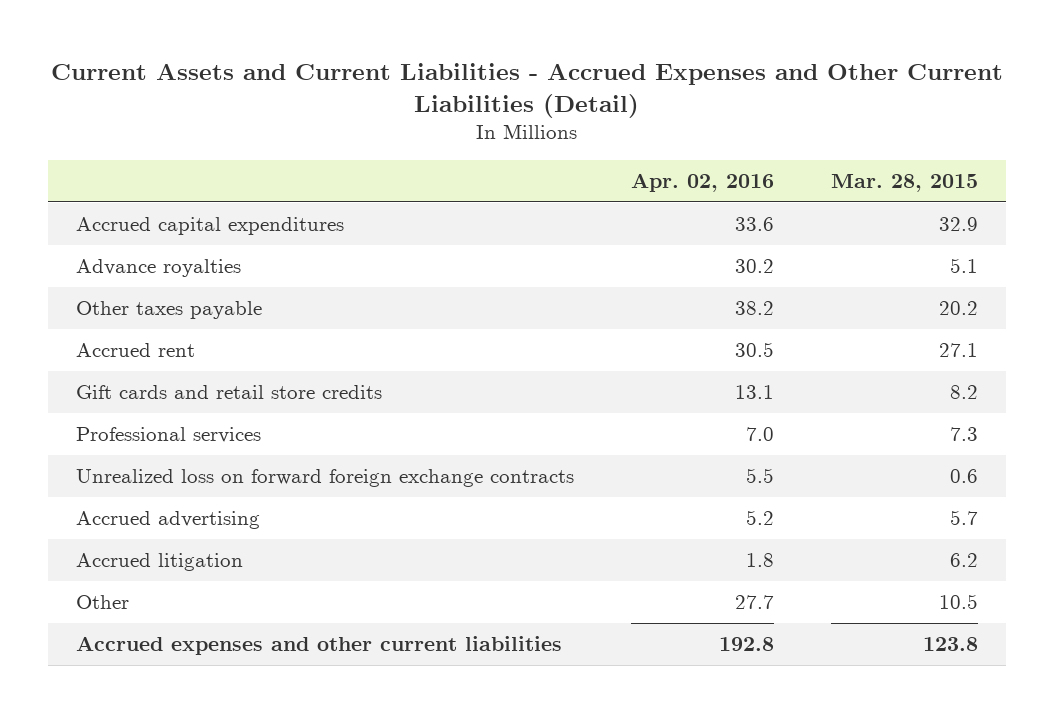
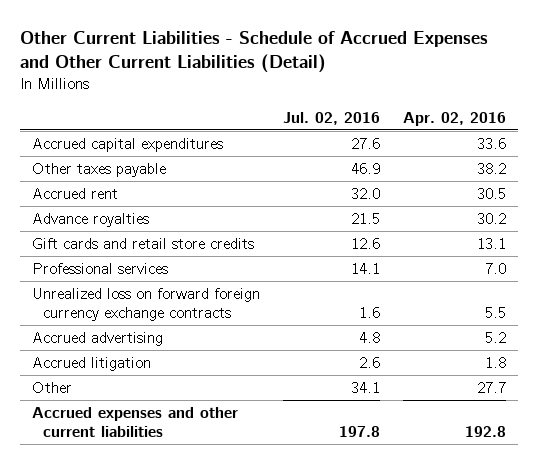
[51,62,1004,118] Current Assets and Current Liabilities - Accrued Expenses and Other Current Liabilities (Detail) -> [19,31,488,74] Other Current Liabilities - Schedule of Accrued Expenses and Other Current Liabilities (Detail)
[830,173,978,192] Mar. 28, 2015 -> none
none -> [282,111,380,125] Jul. 02, 2016
[76,259,242,278] Advance royalties -> [31,212,149,227] Advance royalties
[76,469,575,488] Unrealized loss on forward foreign exchange contracts -> [31,287,260,322] Unrealized loss on forward foreign currency exchange contracts

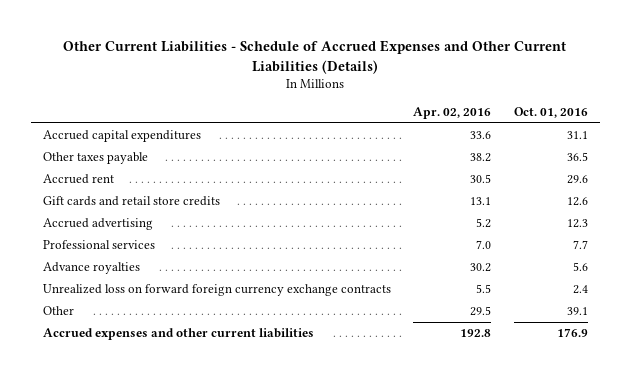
[19,31,488,74] Other Current Liabilities - Schedule of Accrued Expenses and Other Current Liabilities (Detail) -> [63,39,567,74] Other Current Liabilities - Schedule of Accrued Expenses and Other Current Liabilities (Details)
[282,111,380,125] Jul. 02, 2016 -> none
none -> [514,106,589,118] Oct. 01, 2016
[31,331,163,346] Accrued advertising -> [42,218,153,231] Accrued advertising
[31,212,149,227] Advance royalties -> [42,262,140,275] Advance royalties
[31,356,151,371] Accrued litigation -> none
[476,381,506,393] 27.7 -> [470,306,492,317] 29.5

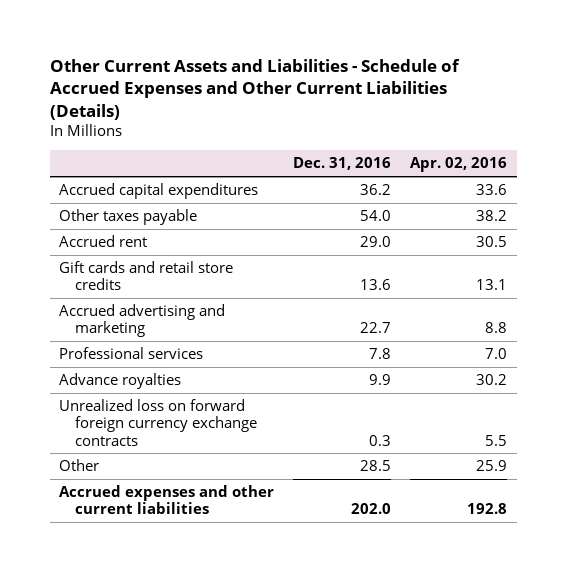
[63,39,567,74] Other Current Liabilities - Schedule of Accrued Expenses and Other Current Liabilities (Details) -> [49,58,460,120] Other Current Assets and Liabilities - Schedule of Accrued Expenses and Other Current Liabilities (Details)
[514,106,589,118] Oct. 01, 2016 -> none
none -> [293,157,392,171] Dec. 31, 2016
[42,218,153,231] Accrued advertising -> [59,303,226,338] Accrued advertising and marketing
[476,218,492,229] 5.2 -> [485,322,508,334] 8.8
[470,306,492,317] 29.5 -> [476,459,508,471] 25.9

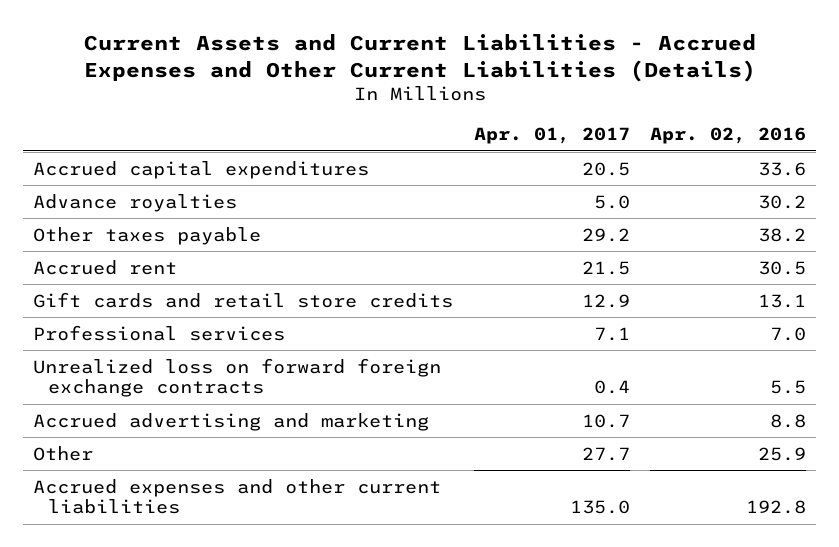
[49,58,460,120] Other Current Assets and Liabilities - Schedule of Accrued Expenses and Other Current Liabilities (Details) -> [83,33,756,82] Current Assets and Current Liabilities - Accrued Expenses and Other Current Liabilities (Details)
[293,157,392,171] Dec. 31, 2016 -> none
none -> [473,127,630,145] Apr. 01, 2017
[59,372,182,389] Advance royalties -> [33,193,238,212] Advance royalties
[59,398,258,446] Unrealized loss on forward foreign currency exchange contracts -> [33,357,442,398] Unrealized loss on forward foreign exchange contracts
[59,303,226,338] Accrued advertising and marketing -> [33,412,430,431] Accrued advertising and marketing

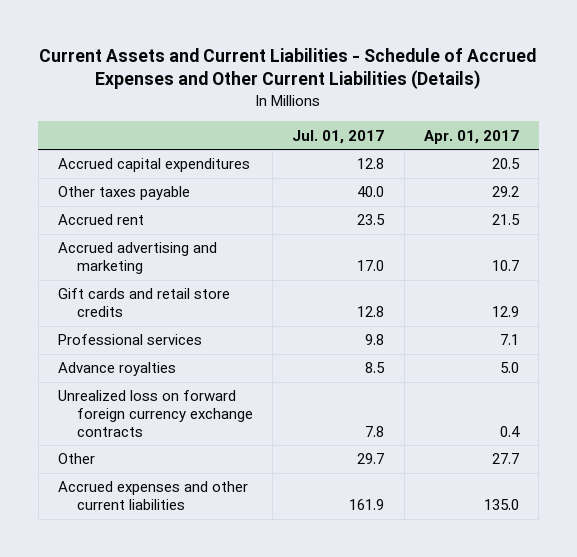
[83,33,756,82] Current Assets and Current Liabilities - Accrued Expenses and Other Current Liabilities (Details) -> [39,47,537,90] Current Assets and Current Liabilities - Schedule of Accrued Expenses and Other Current Liabilities (Details)
[649,127,806,145] Apr. 02, 2016 -> none
none -> [292,129,385,144] Jul. 01, 2017
[33,412,430,431] Accrued advertising and marketing -> [57,242,217,275] Accrued advertising and marketing
[33,193,238,212] Advance royalties -> [57,362,176,377] Advance royalties
[33,357,442,398] Unrealized loss on forward foreign exchange contracts -> [57,390,253,437] Unrealized loss on forward foreign currency exchange contracts

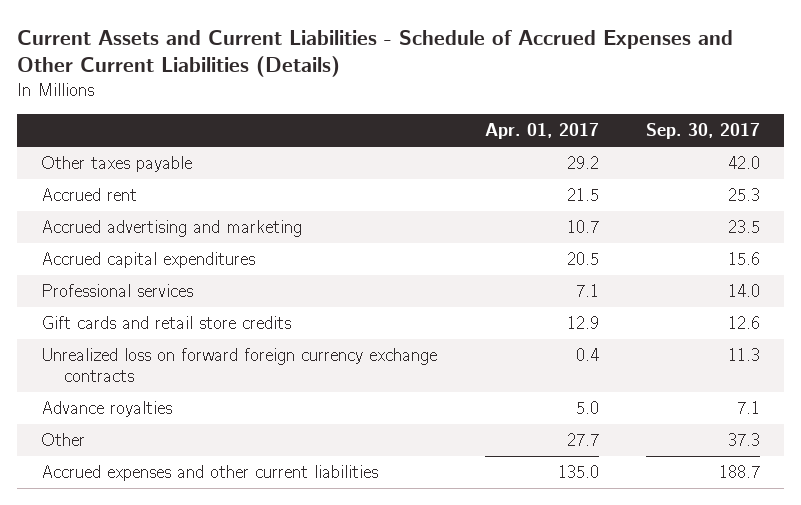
[292,129,385,144] Jul. 01, 2017 -> none
none -> [646,123,761,140] Sep. 30, 2017
[57,158,250,173] Accrued capital expenditures -> [40,252,255,269] Accrued capital expenditures
[57,288,230,318] Gift cards and retail store credits -> [40,316,291,330] Gift cards and retail store credits
[57,362,176,377] Advance royalties -> [40,401,172,418] Advance royalties

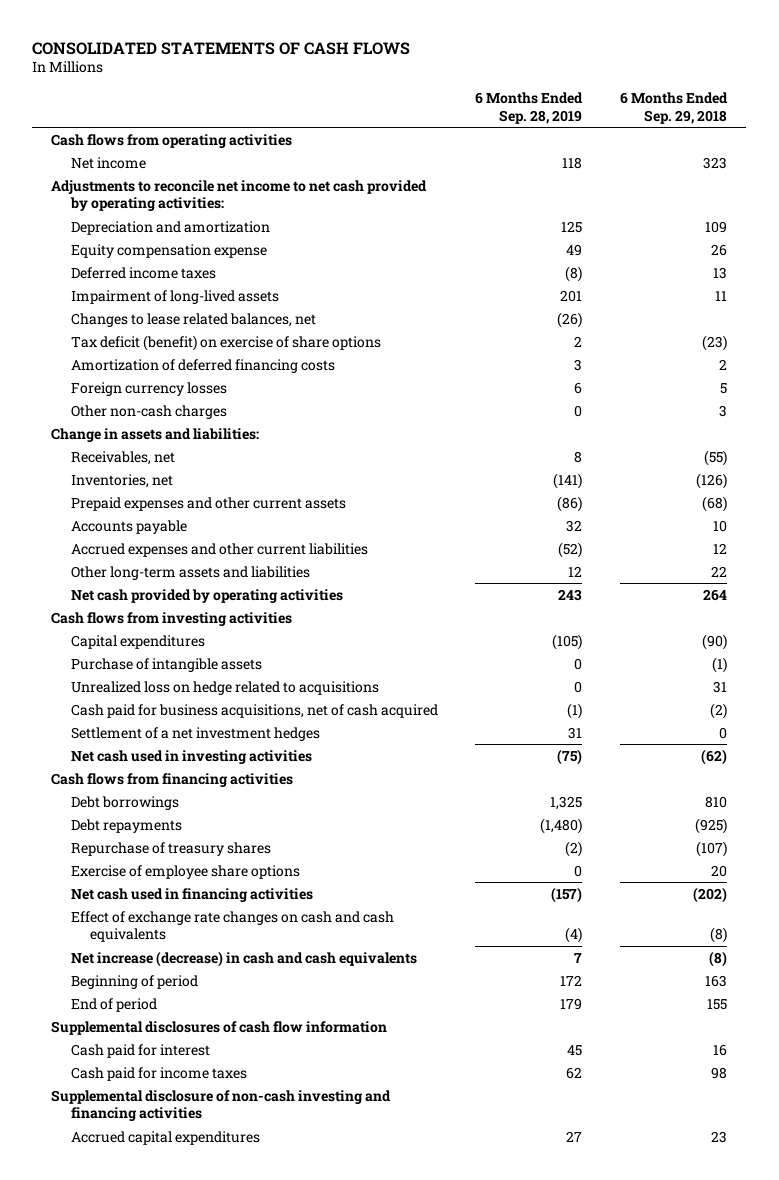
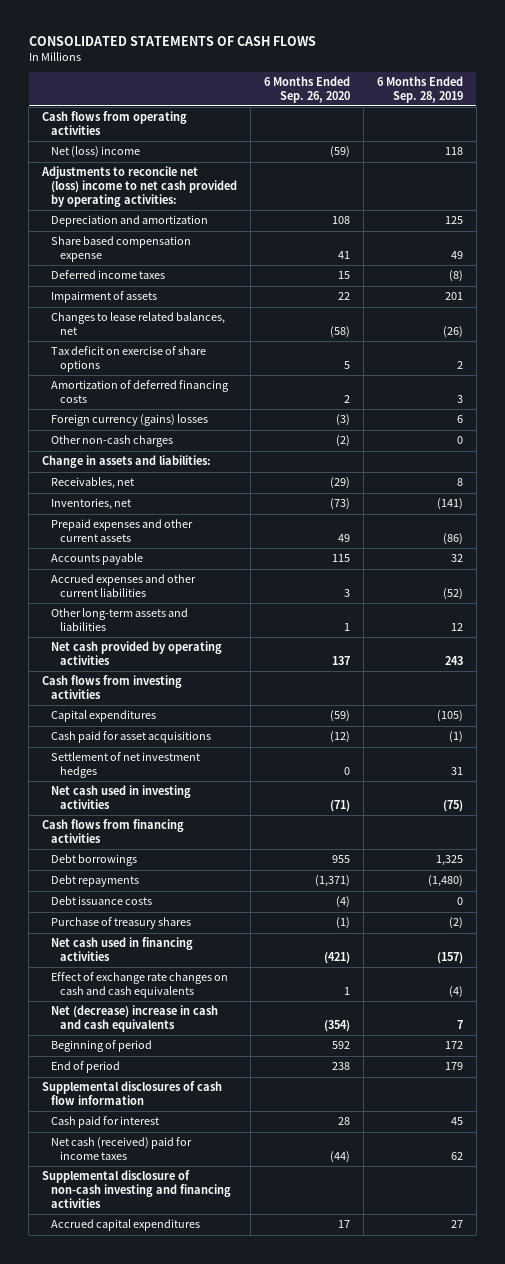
[620,91,729,124] 6 Months Ended Sep. 29, 2018 -> none
none -> [263,75,350,103] 6 Months Ended Sep. 26, 2020
[70,156,146,169] Net income -> [50,146,140,159] Net (loss) income
[51,179,428,212] Adjustments to reconcile net income to net cash provided by operating activities: -> [41,166,237,207] Adjustments to reconcile net (loss) income to net cash provided by operating activities:
[70,243,267,258] Equity compensation expense -> [50,236,191,263] Share based compensation expense
[70,289,279,304] Impairment of long-lived assets -> [50,291,157,304] Impairment of assets
[70,334,381,351] Tax deficit (benefit) on exercise of share options -> [50,346,206,373] Tax deficit on exercise of share options
[70,381,227,396] Foreign currency losses -> [50,414,208,427] Foreign currency (gains) losses
[70,657,262,672] Purchase of intangible assets -> none
[70,680,379,695] Unrealized loss on hedge related to acquisitions -> none
[70,703,438,718] Cash paid for business acquisitions, net of cash acquired -> [50,731,211,744] Cash paid for asset acquisitions
[70,726,320,741] Settlement of a net investment hedges -> [50,752,200,779] Settlement of net investment hedges
[70,864,300,879] Exercise of employee share options -> none
none -> [50,896,152,906] Debt issuance costs
[70,841,271,856] Repurchase of treasury shares -> [50,917,191,930] Purchase of treasury shares
[70,950,417,967] Net increase (decrease) in cash and cash equivalents -> [50,1005,218,1033] Net (decrease) increase in cash and cash equivalents
[70,1066,247,1081] Cash paid for income taxes -> [50,1137,192,1161] Net cash (received) paid for income taxes

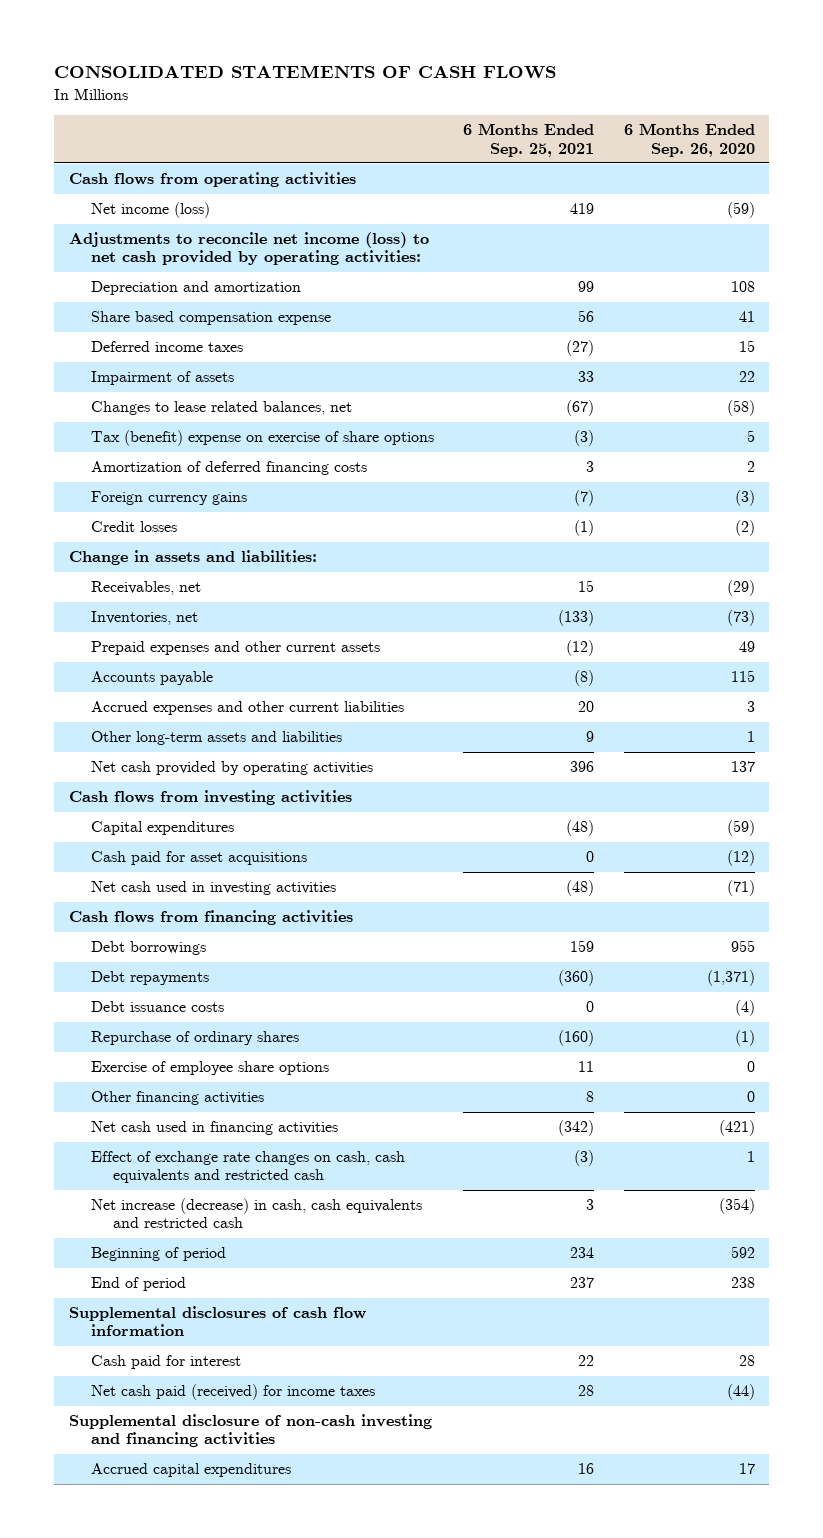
[376,75,463,103] 6 Months Ended Sep. 28, 2019 -> none
none -> [463,123,595,157] 6 Months Ended Sep. 25, 2021
[50,146,140,159] Net (loss) income -> [90,202,210,219] Net income (loss)
[41,166,237,207] Adjustments to reconcile net (loss) income to net cash provided by operating activities: -> [68,232,429,266] Adjustments to reconcile net income (loss) to net cash provided by operating activities:
[50,346,206,373] Tax deficit on exercise of share options -> [90,430,434,447] Tax (benefit) expense on exercise of share options
[50,435,173,448] Other non-cash charges -> none
[50,414,208,427] Foreign currency (gains) losses -> [90,491,247,506] Foreign currency gains
none -> [90,521,177,533] Credit losses
[50,752,200,779] Settlement of net investment hedges -> none
[50,917,191,930] Purchase of treasury shares -> [90,1031,299,1046] Repurchase of ordinary shares
none -> [90,1061,329,1076] Exercise of employee share options
none -> [90,1091,264,1106] Other financing activities
[50,972,228,999] Effect of exchange rate changes on cash and cash equivalents -> [90,1151,405,1184] Effect of exchange rate changes on cash, cash equivalents and restricted cash
[50,1005,218,1033] Net (decrease) increase in cash and cash equivalents -> [90,1198,422,1229] Net increase (decrease) in cash, cash equivalents and restricted cash
[50,1137,192,1161] Net cash (received) paid for income taxes -> [90,1384,375,1401] Net cash paid (received) for income taxes

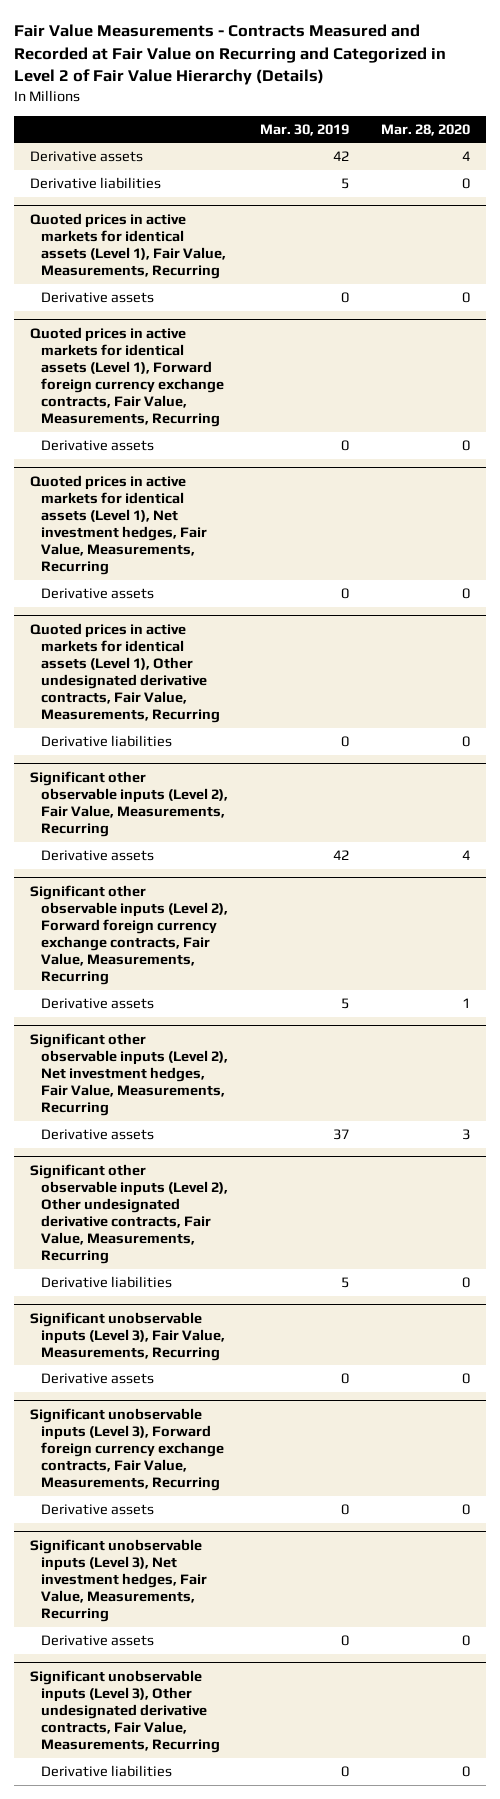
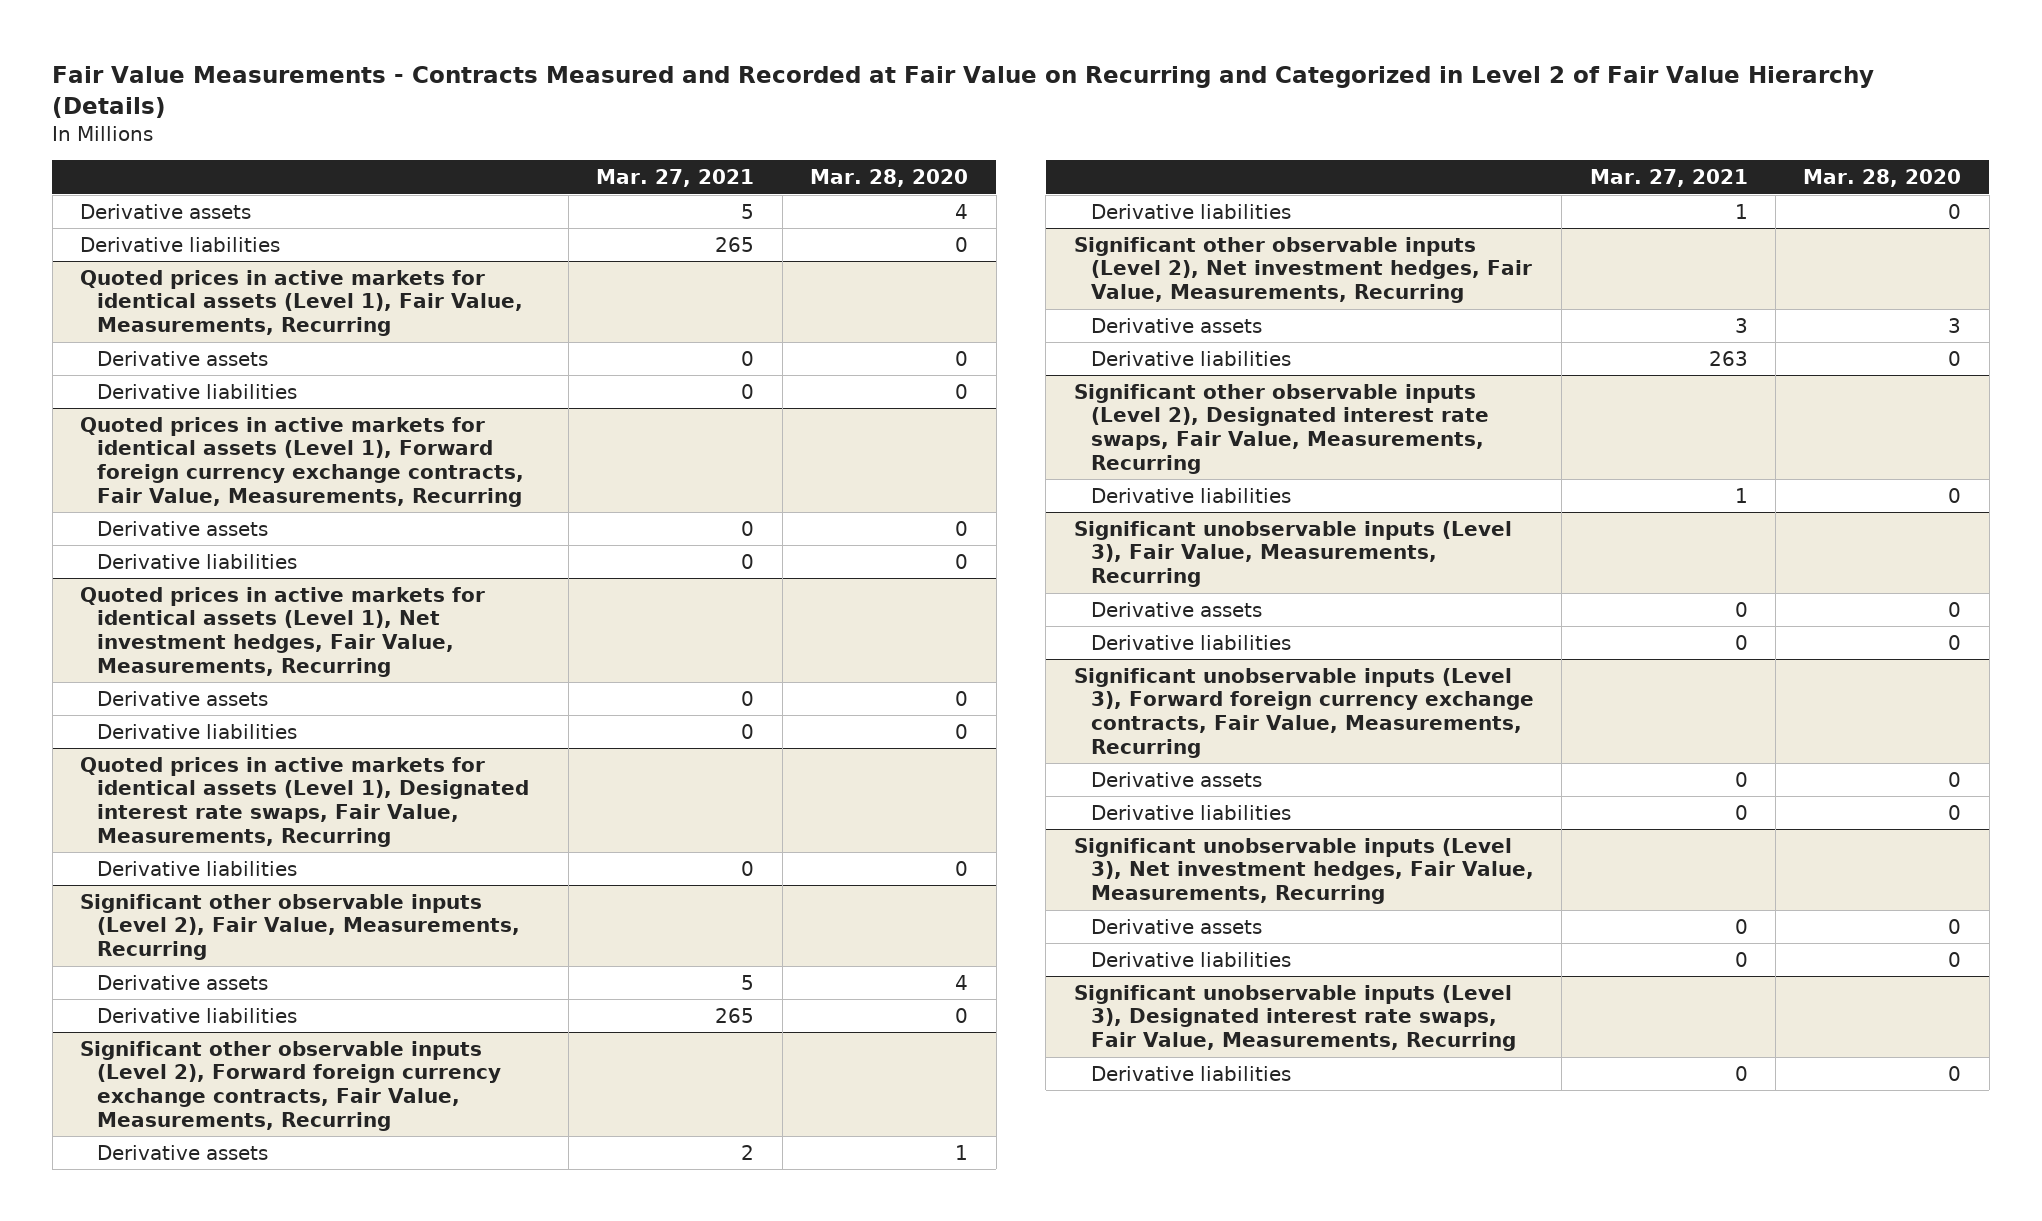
[260,123,350,136] Mar. 30, 2019 -> none
none -> [596,169,755,188] Mar. 27, 2021
none -> [97,383,298,399] Derivative liabilities
none -> [97,553,298,569] Derivative liabilities
[29,622,220,724] Quoted prices in active markets for identical assets (Level 1), Other undesignated derivative contracts, Fair Value, Measurements, Recurring -> none
none -> [80,756,530,847] Quoted prices in active markets for identical assets (Level 1), Designated interest rate swaps, Fair Value, Measurements, Recurring
none -> [97,860,298,876] Derivative liabilities
none -> [97,1007,298,1023] Derivative liabilities
none -> [1090,203,1291,219] Derivative liabilities
[29,1163,228,1265] Significant other observable inputs (Level 2), Other undesignated derivative contracts, Fair Value, Measurements, Recurring -> none
none -> [1073,383,1489,474] Significant other observable inputs (Level 2), Designated interest rate swaps, Fair Value, Measurements, Recurring
none -> [1090,487,1291,503] Derivative liabilities
none -> [1090,634,1291,650] Derivative liabilities
none -> [1090,804,1291,820] Derivative liabilities
[29,1669,220,1754] Significant unobservable inputs (Level 3), Other undesignated derivative contracts, Fair Value, Measurements, Recurring -> none
none -> [1073,984,1516,1052] Significant unobservable inputs (Level 3), Designated interest rate swaps, Fair Value, Measurements, Recurring
none -> [1090,1065,1291,1081] Derivative liabilities

